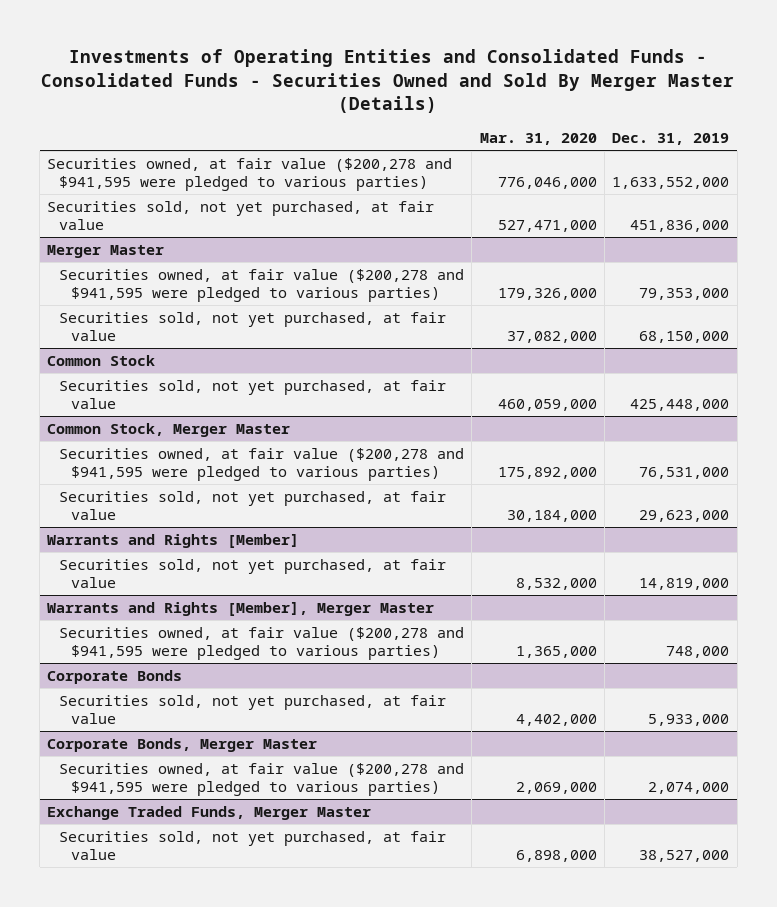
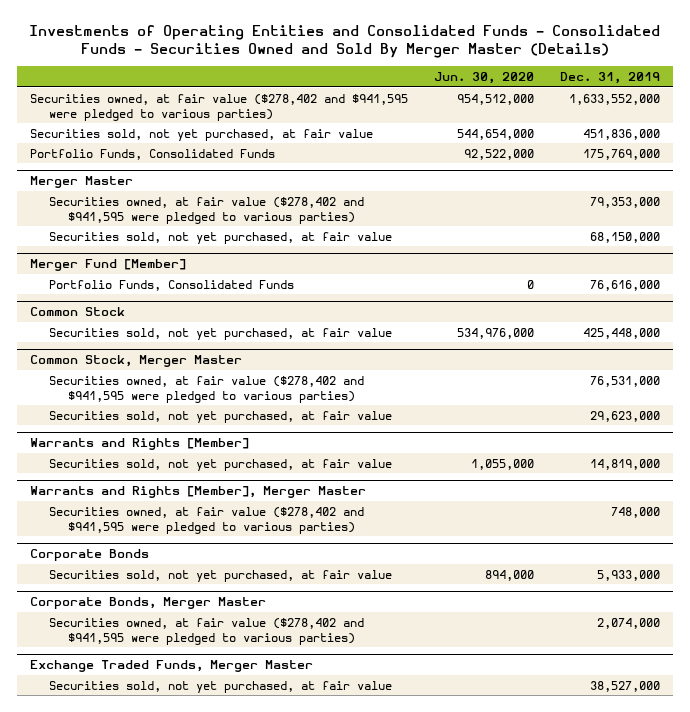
[479,132,597,145] Mar. 31, 2020 -> none
none -> [433,72,534,85] Jun. 30, 2020
[47,157,453,191] Securities owned, at fair value ($200,278 and $941,595 were pledged to various parties) -> [30,93,409,121] Securities owned, at fair value ($278,402 and $941,595 were pledged to various parties)
none -> [30,148,276,160] Portfolio Funds, Consolidated Funds
[59,268,465,302] Securities owned, at fair value ($200,278 and $941,595 were pledged to various parties) -> [48,196,364,224] Securities owned, at fair value ($278,402 and $941,595 were pledged to various parties)
none -> [30,259,187,272] Merger Fund [Member]
none -> [48,279,294,291] Portfolio Funds, Consolidated Funds
[59,447,465,481] Securities owned, at fair value ($200,278 and $941,595 were pledged to various parties) -> [48,375,364,403] Securities owned, at fair value ($278,402 and $941,595 were pledged to various parties)
[59,626,465,660] Securities owned, at fair value ($200,278 and $941,595 were pledged to various parties) -> [48,506,364,534] Securities owned, at fair value ($278,402 and $941,595 were pledged to various parties)
[59,762,465,796] Securities owned, at fair value ($200,278 and $941,595 were pledged to various parties) -> [48,617,364,645] Securities owned, at fair value ($278,402 and $941,595 were pledged to various parties)

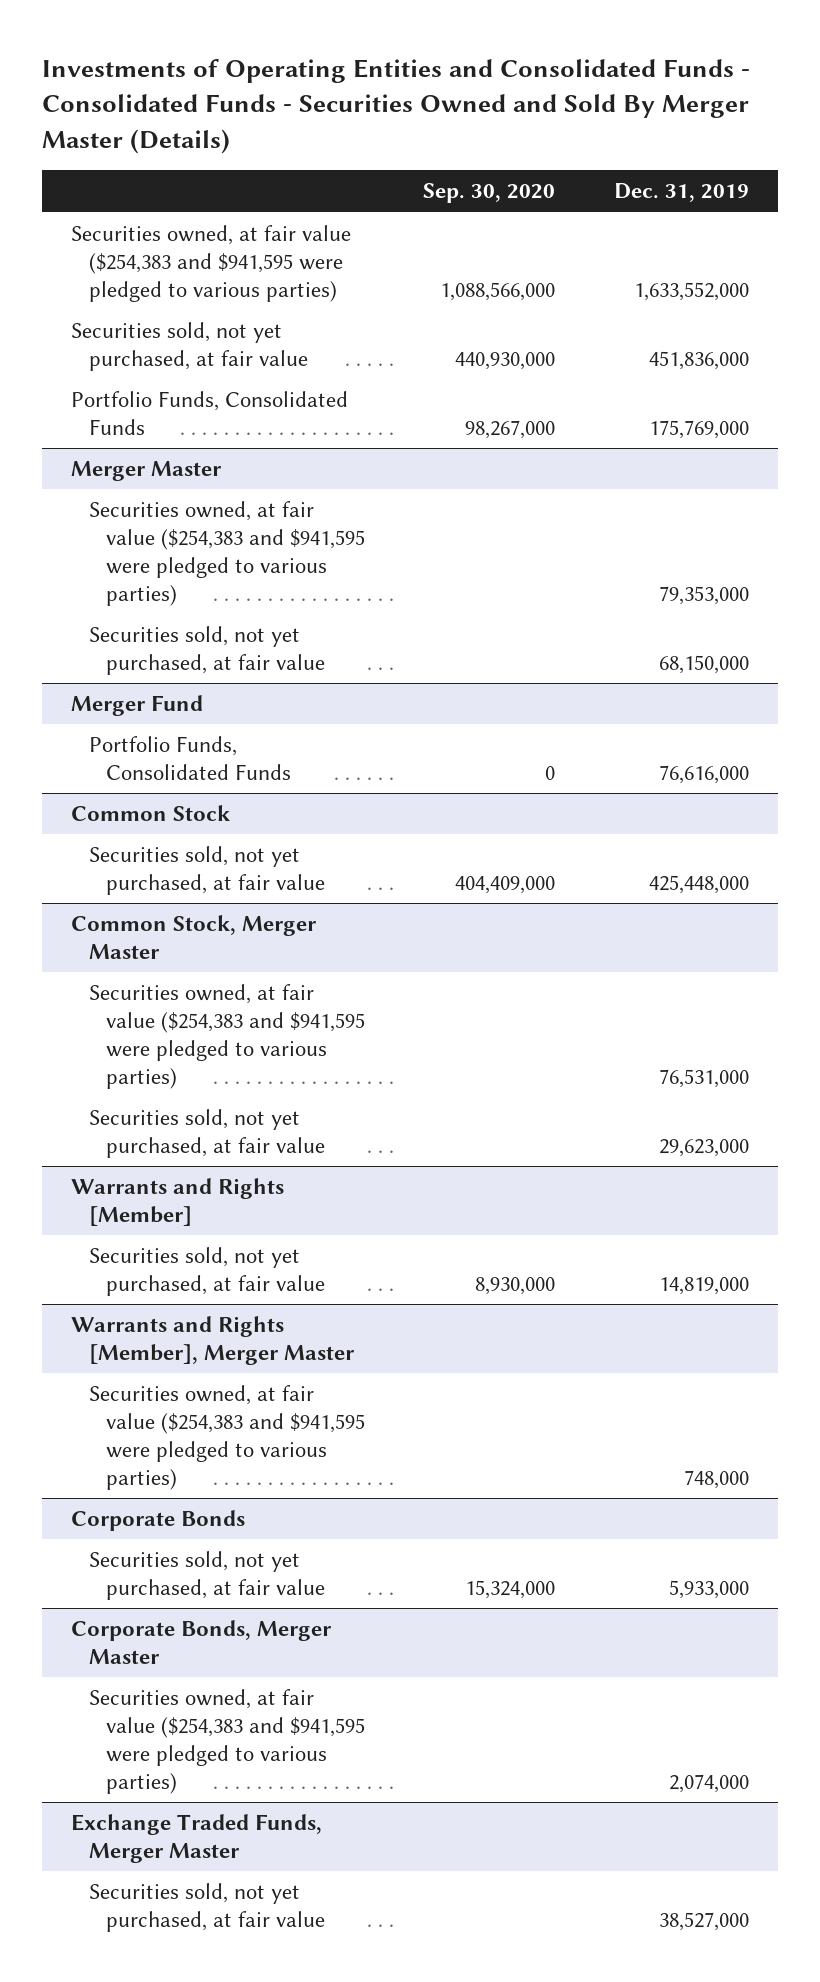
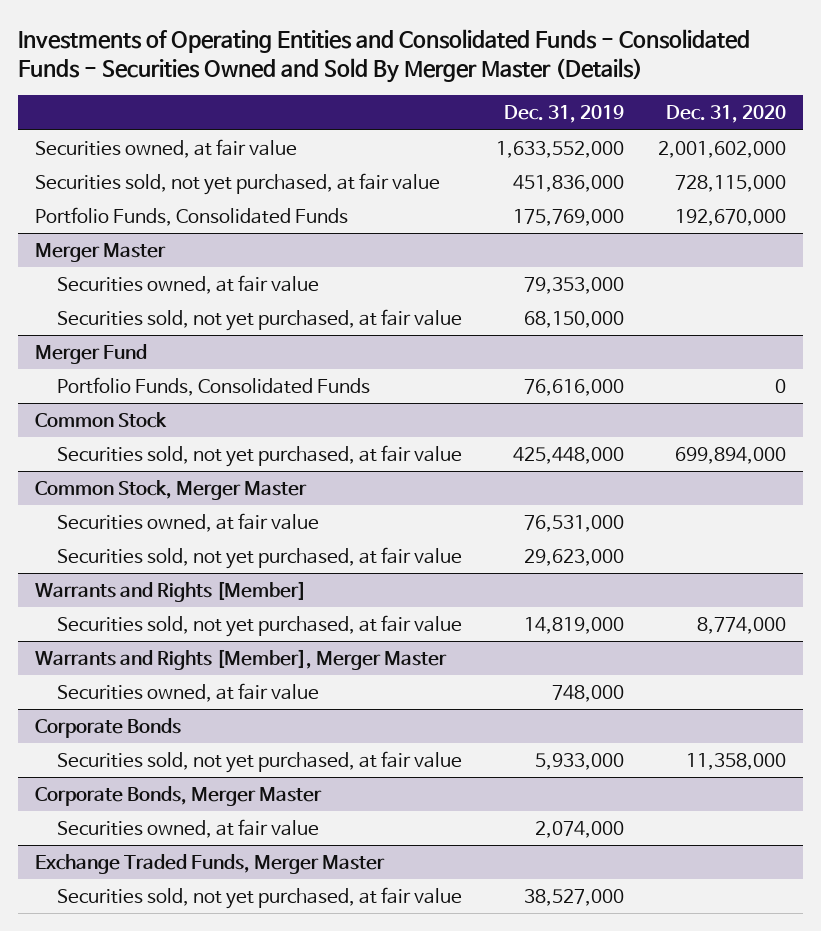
[423,183,556,204] Sep. 30, 2020 -> none
none -> [666,105,787,124] Dec. 31, 2020
[71,224,352,302] Securities owned, at fair value ($254,383 and $941,595 were pledged to various parties) -> [34,138,297,158] Securities owned, at fair value
[88,500,365,607] Securities owned, at fair value ($254,383 and $941,595 were pledged to various parties) -> [57,274,320,294] Securities owned, at fair value
[88,983,365,1090] Securities owned, at fair value ($254,383 and $941,595 were pledged to various parties) -> [57,512,320,532] Securities owned, at fair value
[88,1384,365,1491] Securities owned, at fair value ($254,383 and $941,595 were pledged to various parties) -> [57,682,320,702] Securities owned, at fair value
[88,1688,365,1795] Securities owned, at fair value ($254,383 and $941,595 were pledged to various parties) -> [57,818,320,838] Securities owned, at fair value

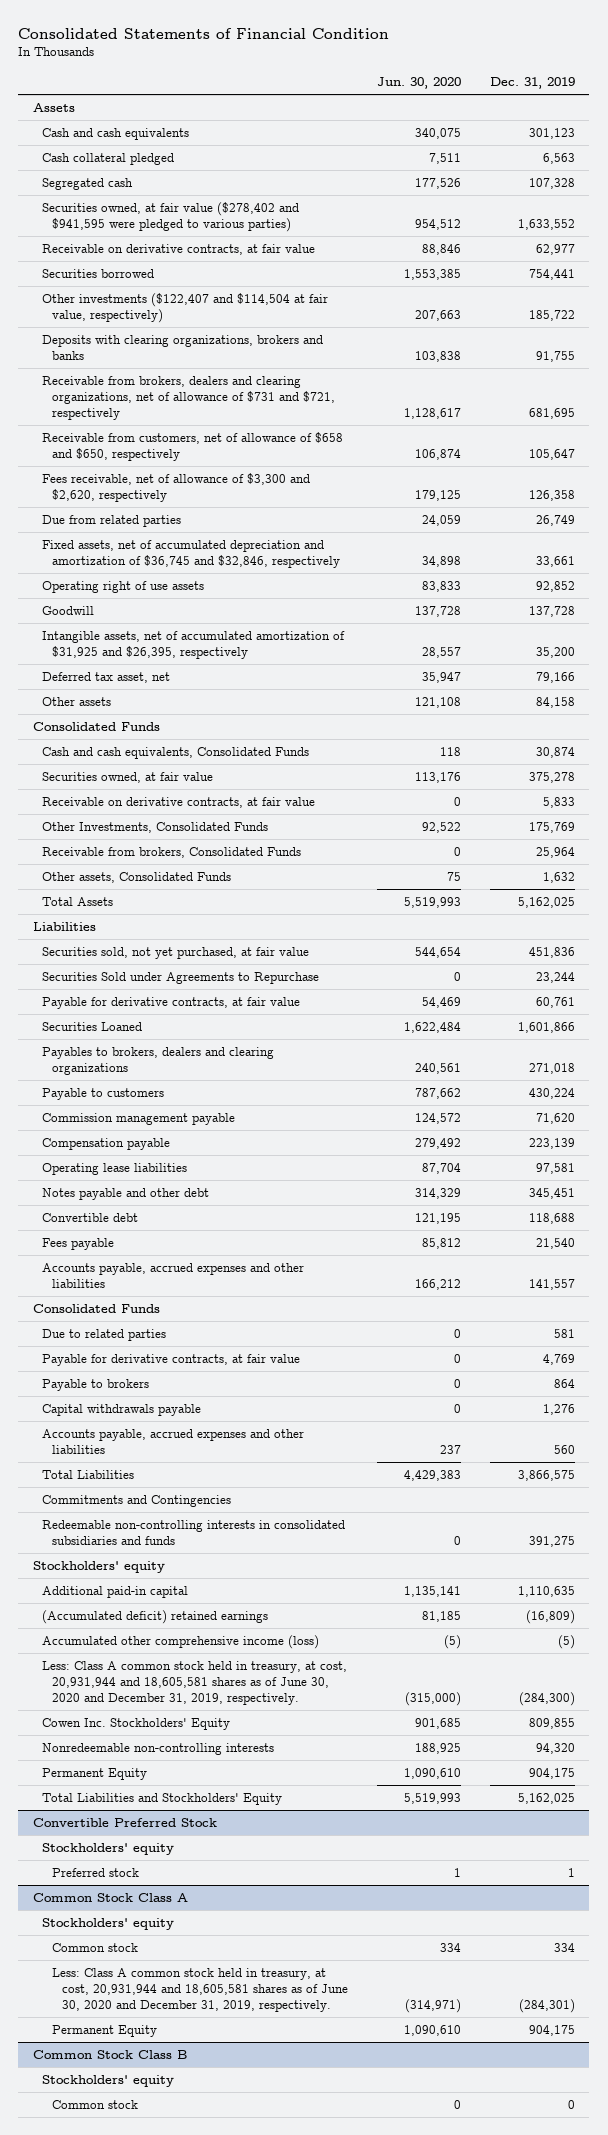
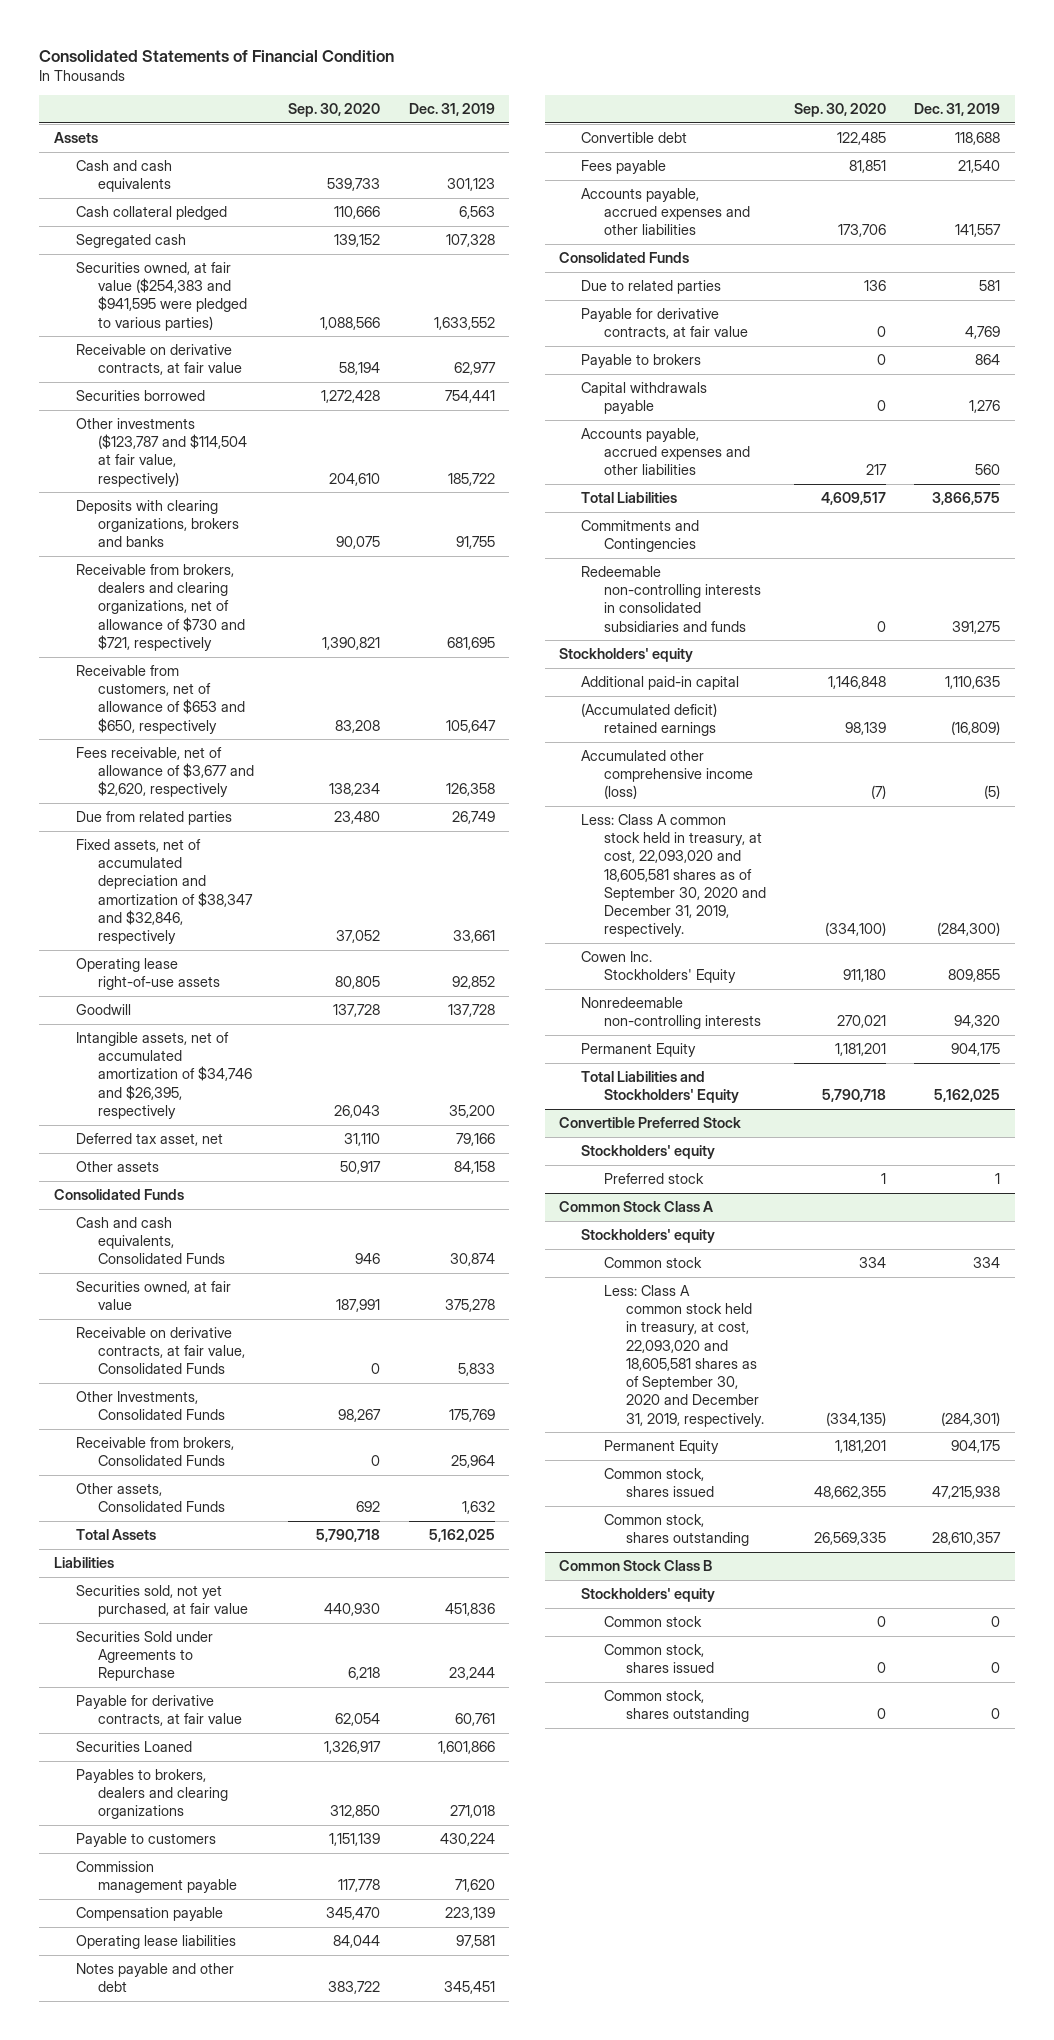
[376,77,461,90] Jun. 30, 2020 -> none
none -> [288,103,381,118] Sep. 30, 2020
[42,201,300,233] Securities owned, at fair value ($278,402 and $941,595 were pledged to various parties) -> [75,262,247,331] Securities owned, at fair value ($254,383 and $941,595 were pledged to various parties)
[42,292,329,324] Other investments ($122,407 and $114,504 at fair value, respectively) -> [75,418,247,487] Other investments ($123,787 and $114,504 at fair value, respectively)
[42,375,336,421] Receivable from brokers, dealers and clearing organizations, net of allowance of $731 and $721, respectively -> [75,564,245,651] Receivable from brokers, dealers and clearing organizations, net of allowance of $730 and $721, respectively
[42,431,344,462] Receivable from customers, net of allowance of $658 and $650, respectively -> [75,665,245,734] Receivable from customers, net of allowance of $653 and $650, respectively
[42,472,311,503] Fees receivable, net of allowance of $3,300 and $2,620, respectively -> [75,747,254,798] Fees receivable, net of allowance of $3,677 and $2,620, respectively
[42,539,341,569] Fixed assets, net of accumulated depreciation and amortization of $36,745 and $32,846, respectively -> [75,839,253,945] Fixed assets, net of accumulated depreciation and amortization of $38,347 and $32,846, respectively
[42,580,205,593] Operating right of use assets -> [75,958,220,991] Operating lease right-of-use assets
[42,630,346,660] Intangible assets, net of accumulated amortization of $31,925 and $26,395, respectively -> [75,1032,252,1119] Intangible assets, net of accumulated amortization of $34,746 and $26,395, respectively
[42,796,316,808] Receivable on derivative contracts, at fair value -> [75,1327,245,1375] Receivable on derivative contracts, at fair value, Consolidated Funds
[42,1660,348,1706] Less: Class A common stock held in treasury, at cost, 20,931,944 and 18,605,581 shares as of June 30, 2020 and December 31, 2019, respectively. -> [581,814,766,938] Less: Class A common stock held in treasury, at cost, 22,093,020 and 18,605,581 shares as of September 30, 2020 and December 31, 2019, respectively.
[52,1967,348,2013] Less: Class A common stock held in treasury, at cost, 20,931,944 and 18,605,581 shares as of June 30, 2020 and December 31, 2019, respectively. -> [603,1285,764,1427] Less: Class A common stock held in treasury, at cost, 22,093,020 and 18,605,581 shares as of September 30, 2020 and December 31, 2019, respectively.
none -> [603,1468,714,1498] Common stock, shares issued
none -> [603,1514,749,1547] Common stock, shares outstanding
none -> [603,1644,714,1674] Common stock, shares issued
none -> [603,1690,749,1723] Common stock, shares outstanding

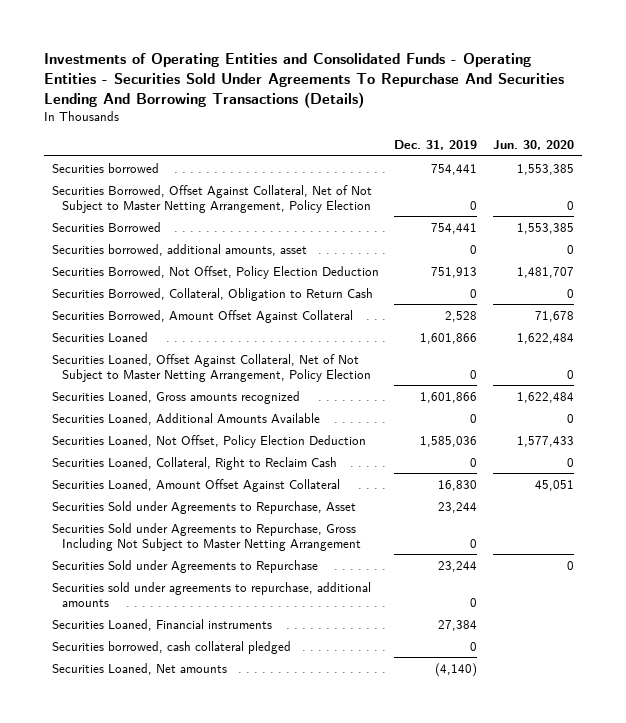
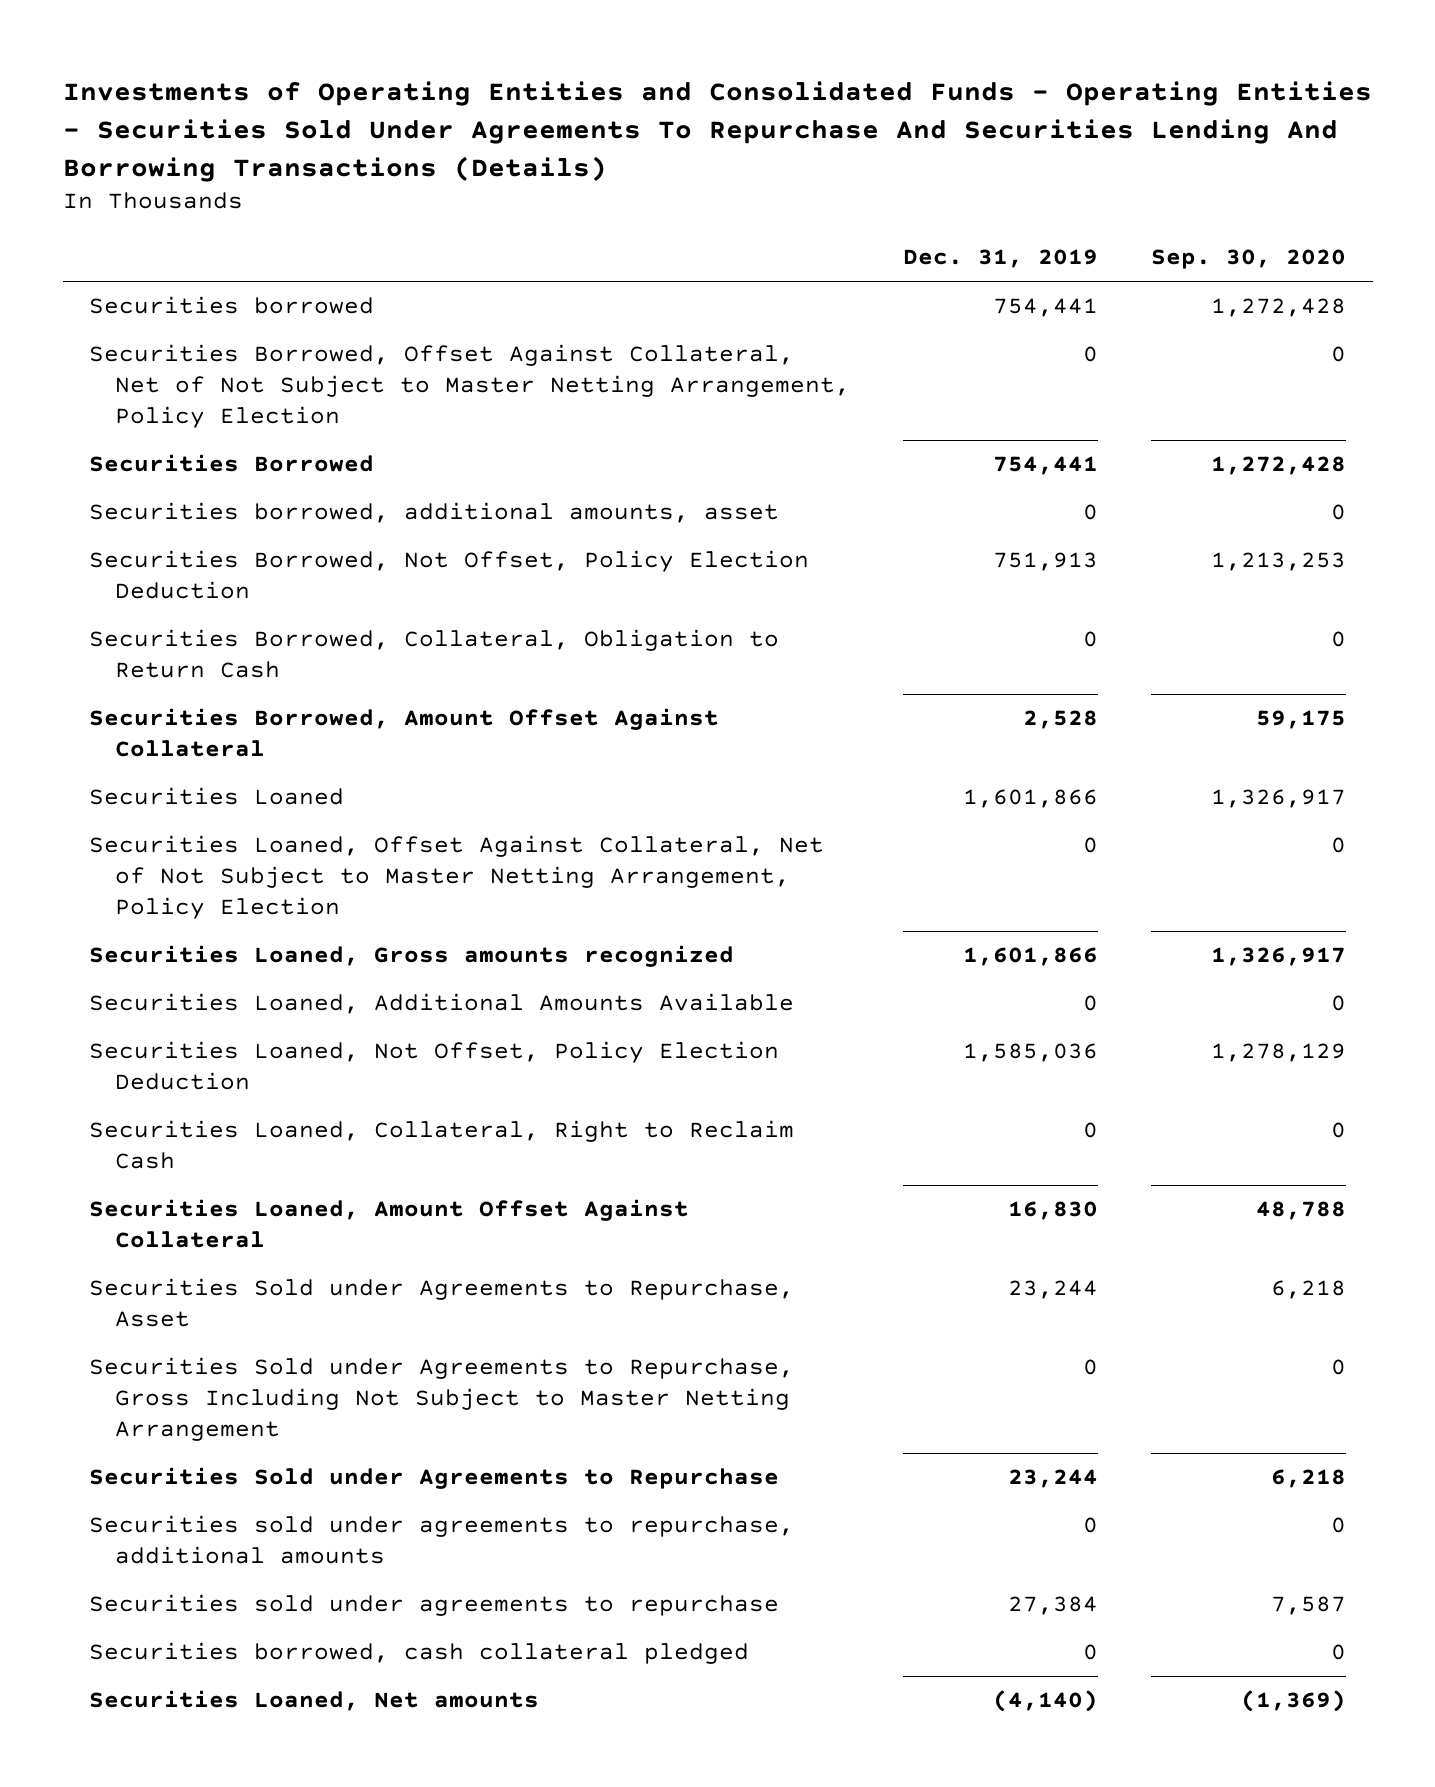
[493,140,575,151] Jun. 30, 2020 -> none
none -> [1151,248,1347,269] Sep. 30, 2020
[51,618,272,631] Securities Loaned, Financial instruments -> [89,1594,780,1617] Securities sold under agreements to repurchase

